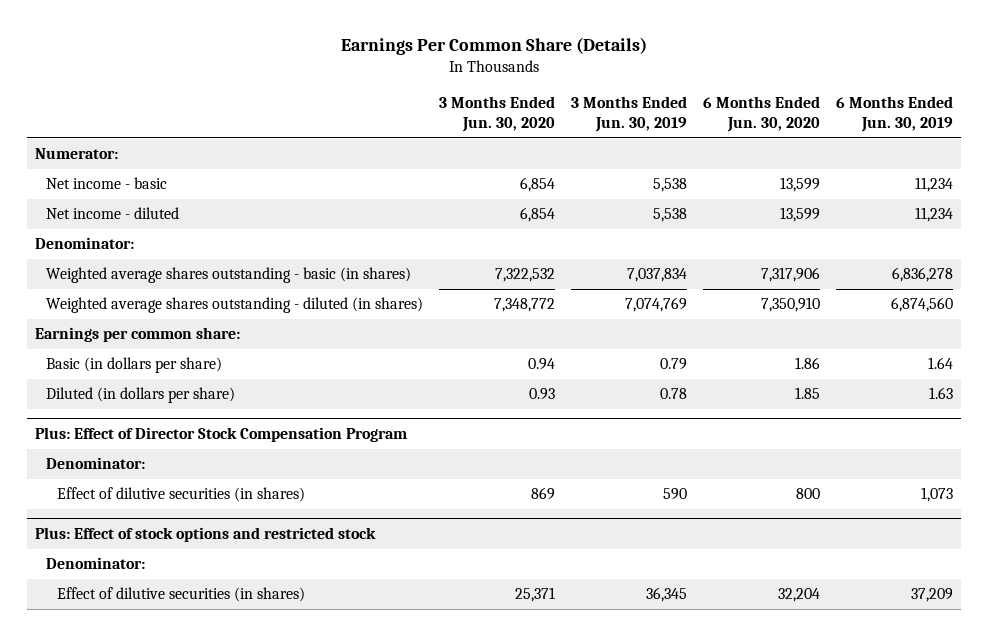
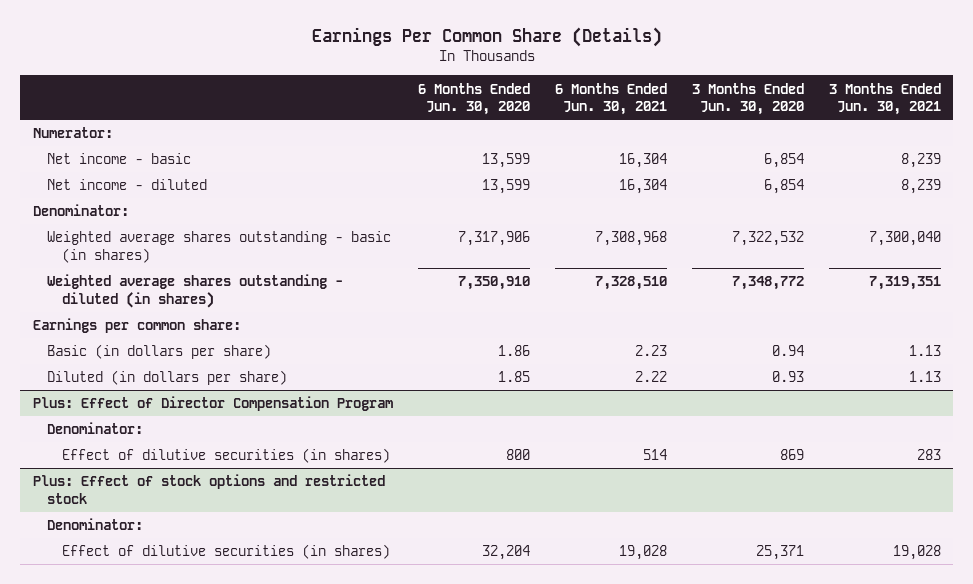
[570,96,687,133] 3 Months Ended Jun. 30, 2019 -> none
[835,96,953,133] 6 Months Ended Jun. 30, 2019 -> none
none -> [554,82,667,116] 6 Months Ended Jun. 30, 2021
none -> [828,82,941,116] 3 Months Ended Jun. 30, 2021
[34,427,407,443] Plus: Effect of Director Stock Compensation Program -> [32,396,393,412] Plus: Effect of Director Compensation Program

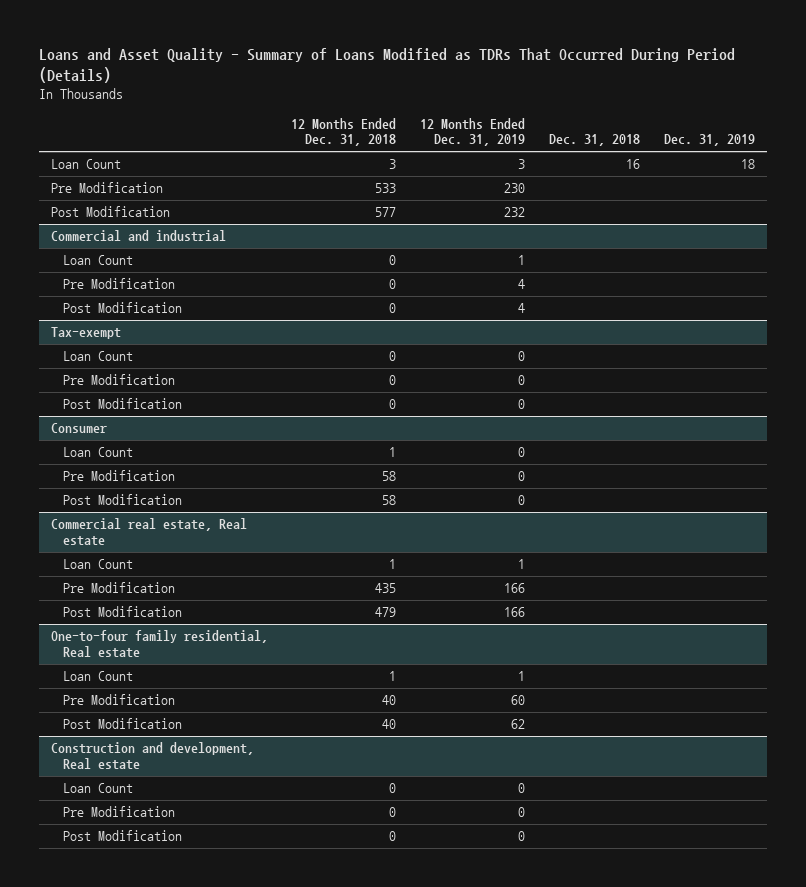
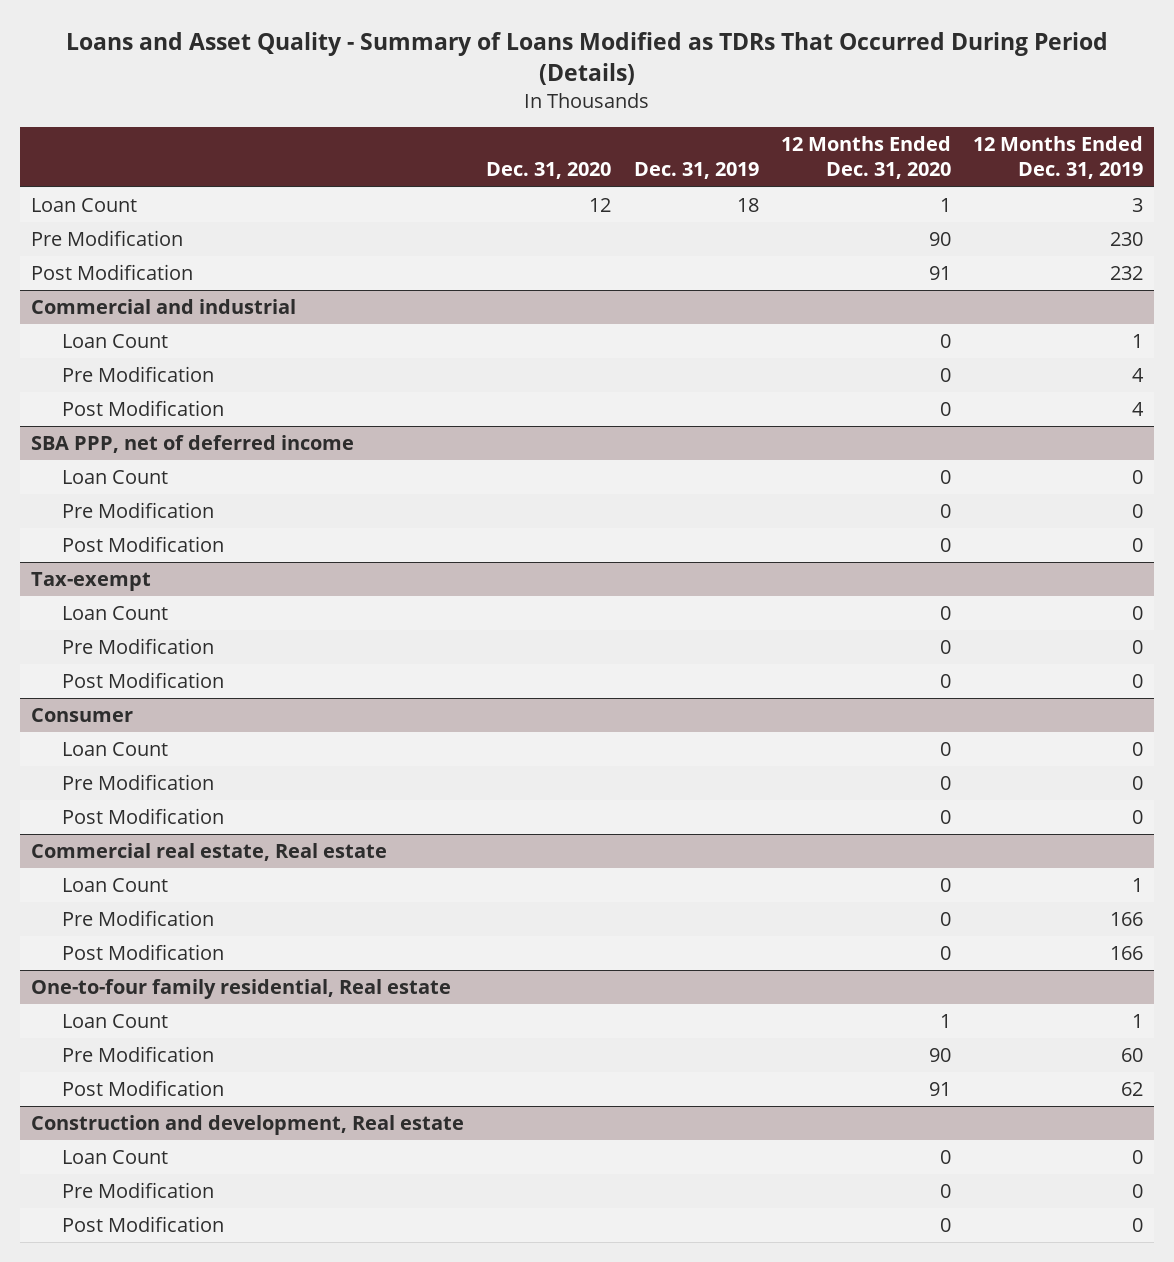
[291,117,397,147] 12 Months Ended Dec. 31, 2018 -> none
[549,134,641,147] Dec. 31, 2018 -> none
none -> [486,162,612,180] Dec. 31, 2020
none -> [780,136,951,180] 12 Months Ended Dec. 31, 2020
none -> [31,435,355,454] SBA PPP, net of deferred income
none -> [62,470,169,485] Loan Count
none -> [62,502,215,519] Pre Modification
none -> [62,536,225,553] Post Modification

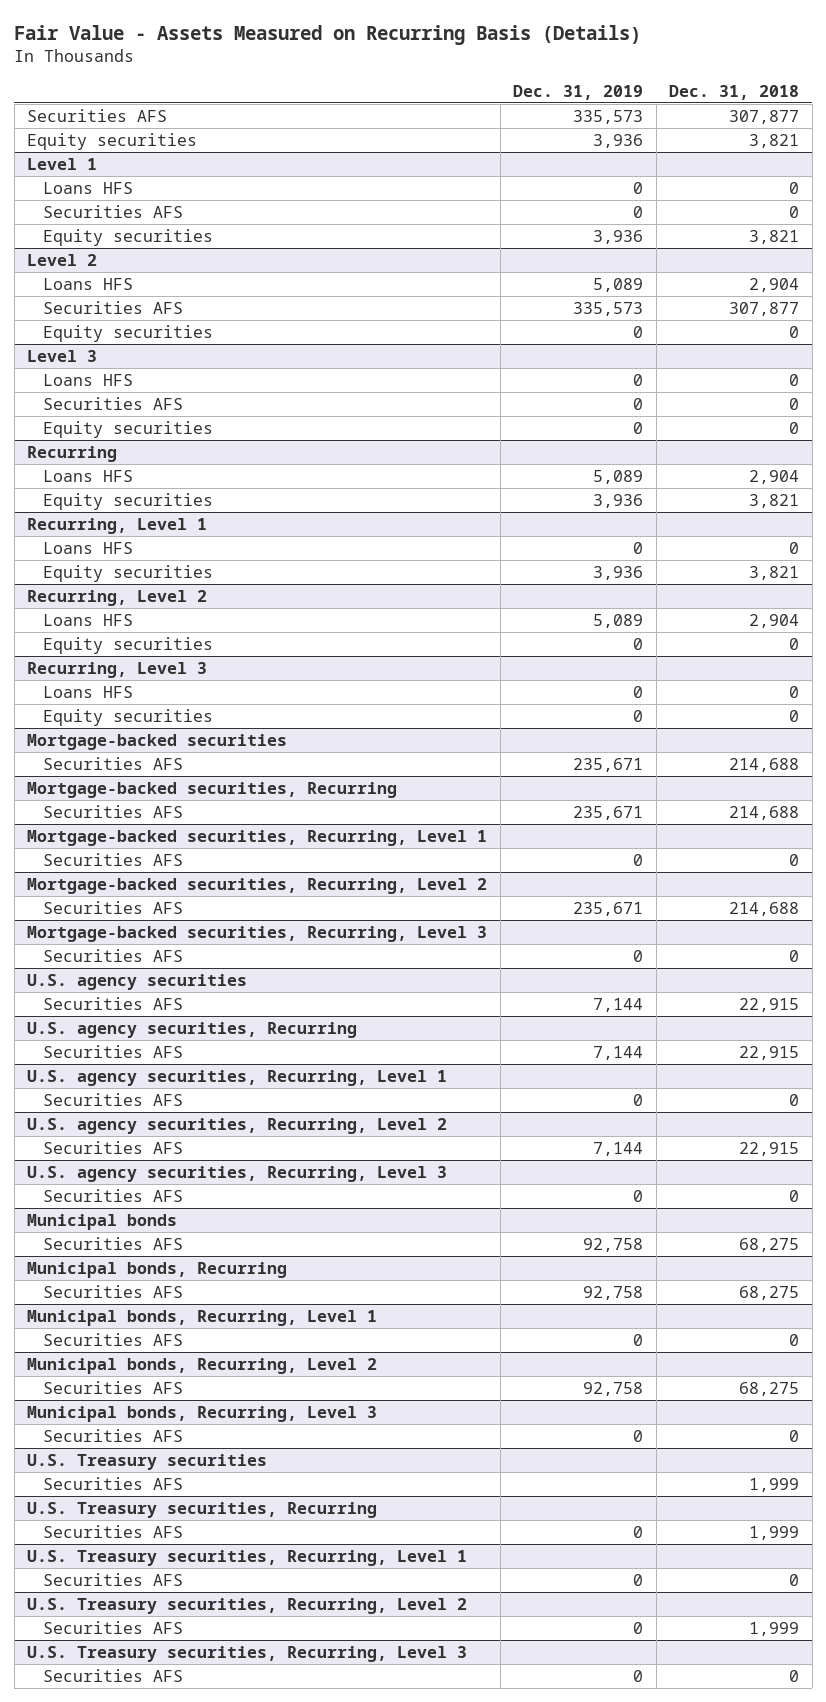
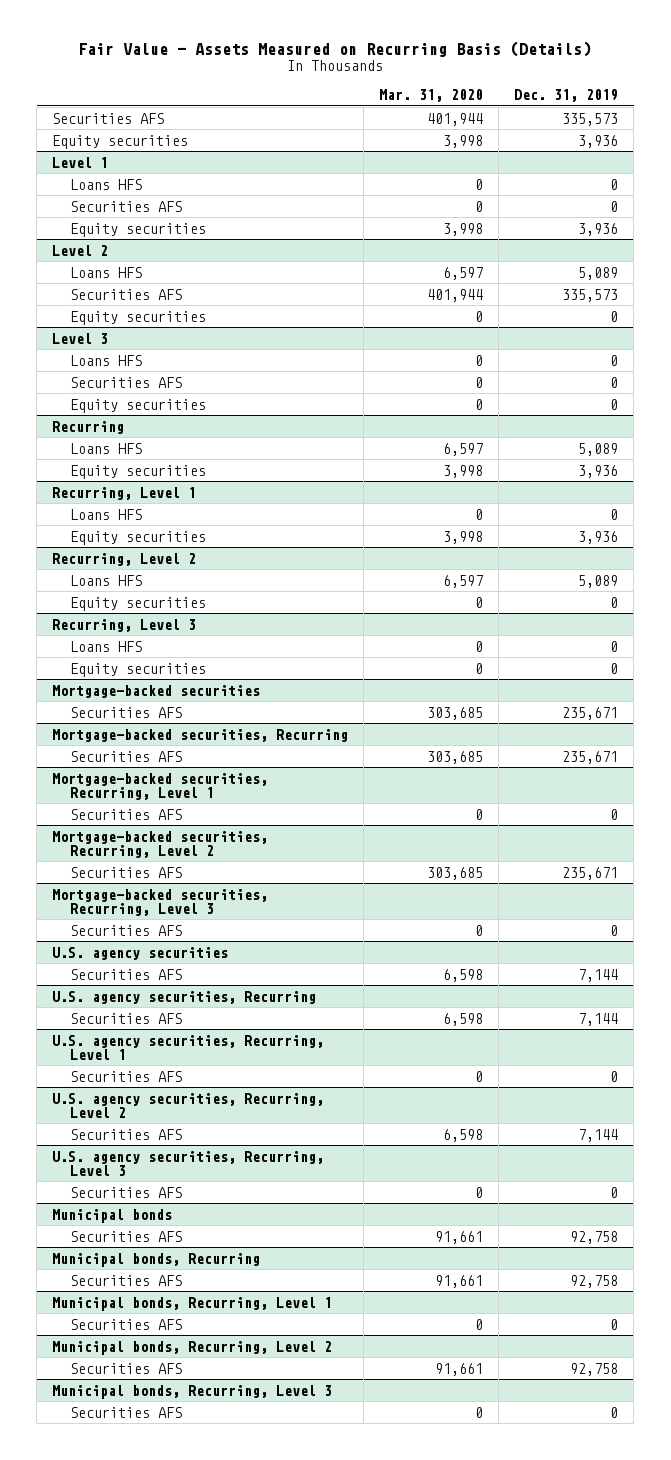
[669,84,800,100] Dec. 31, 2018 -> none
none -> [379,88,484,102] Mar. 31, 2020
[27,1453,268,1470] U.S. Treasury securities -> none
[43,1476,184,1490] Securities AFS -> none
[27,1501,378,1518] U.S. Treasury securities, Recurring -> none
[43,1524,184,1538] Securities AFS -> none
[27,1549,468,1566] U.S. Treasury securities, Recurring, Level 1 -> none
[43,1572,184,1586] Securities AFS -> none
[27,1597,468,1614] U.S. Treasury securities, Recurring, Level 2 -> none
[43,1620,184,1634] Securities AFS -> none
[27,1645,468,1662] U.S. Treasury securities, Recurring, Level 3 -> none
[43,1668,184,1682] Securities AFS -> none

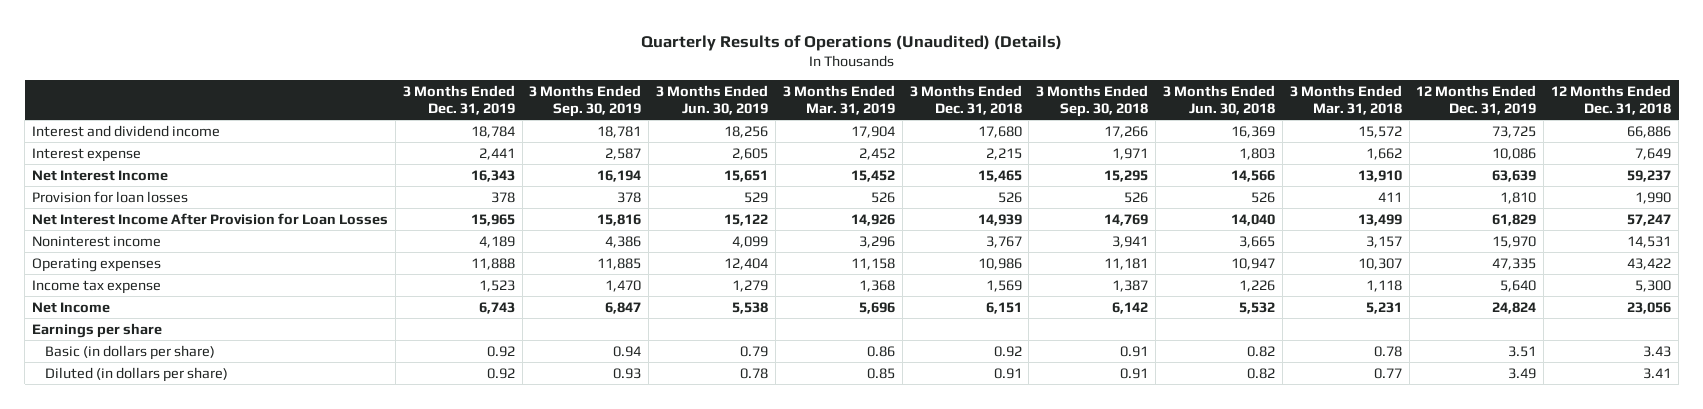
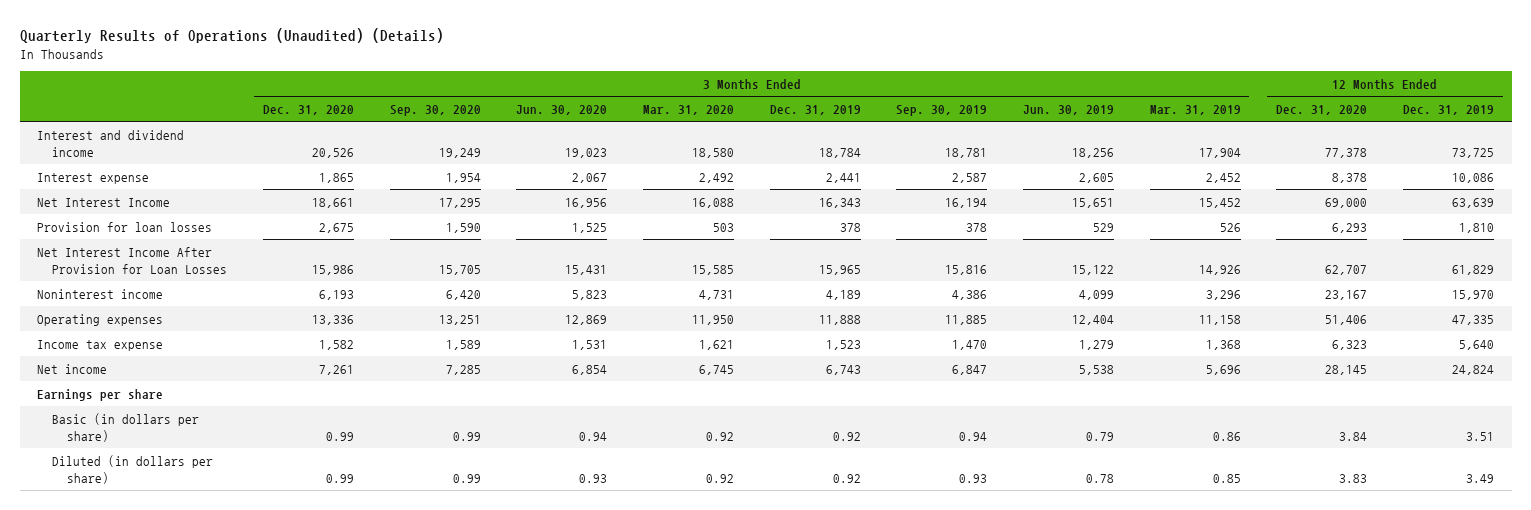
[909,84,1022,115] 3 Months Ended Dec. 31, 2018 -> none
[1036,84,1149,117] 3 Months Ended Sep. 30, 2018 -> none
[1162,84,1275,115] 3 Months Ended Jun. 30, 2018 -> none
[1289,84,1402,115] 3 Months Ended Mar. 31, 2018 -> none
[1551,84,1672,115] 12 Months Ended Dec. 31, 2018 -> none
none -> [262,104,354,115] Dec. 31, 2020
none -> [389,104,481,116] Sep. 30, 2020
none -> [516,104,608,115] Jun. 30, 2020
none -> [642,104,734,115] Mar. 31, 2020
none -> [1276,104,1368,115] Dec. 31, 2020
[31,301,110,313] Net Income -> [37,363,108,374] Net income

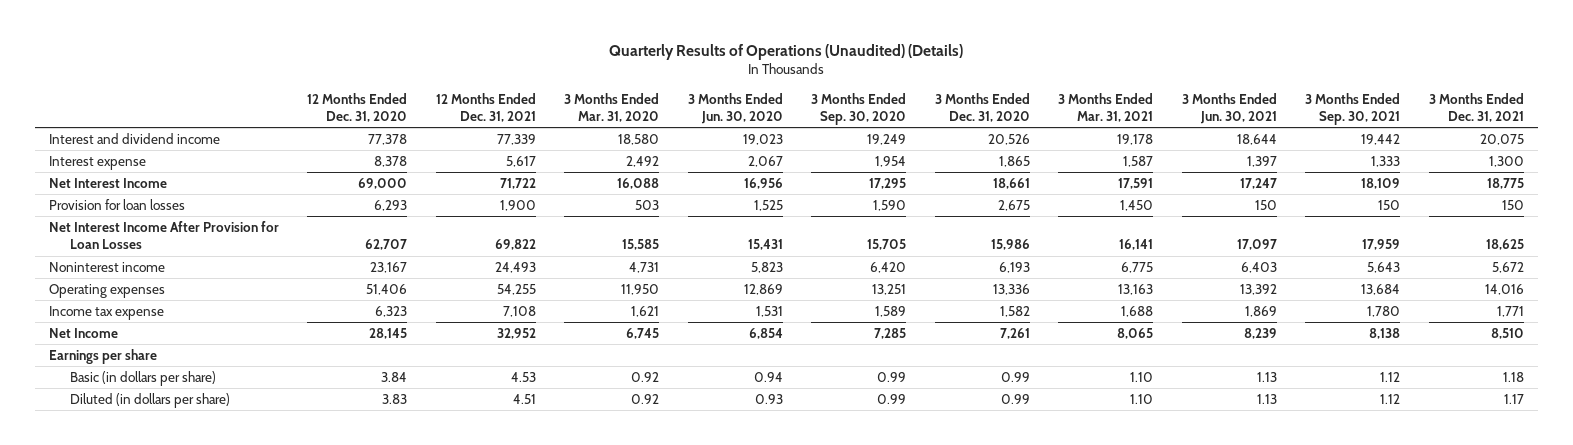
[769,104,861,115] Dec. 31, 2019 -> none
[896,104,988,116] Sep. 30, 2019 -> none
[1022,104,1114,115] Jun. 30, 2019 -> none
[1149,104,1241,115] Mar. 31, 2019 -> none
[1402,104,1494,115] Dec. 31, 2019 -> none
none -> [435,92,536,123] 12 Months Ended Dec. 31, 2021
none -> [1058,92,1154,123] 3 Months Ended Mar. 31, 2021
none -> [1181,92,1277,125] 3 Months Ended Jun. 30, 2021
none -> [1305,92,1401,126] 3 Months Ended Sep. 30, 2021
none -> [1428,92,1524,123] 3 Months Ended Dec. 31, 2021
[37,363,108,374] Net income -> [48,327,118,338] Net Income

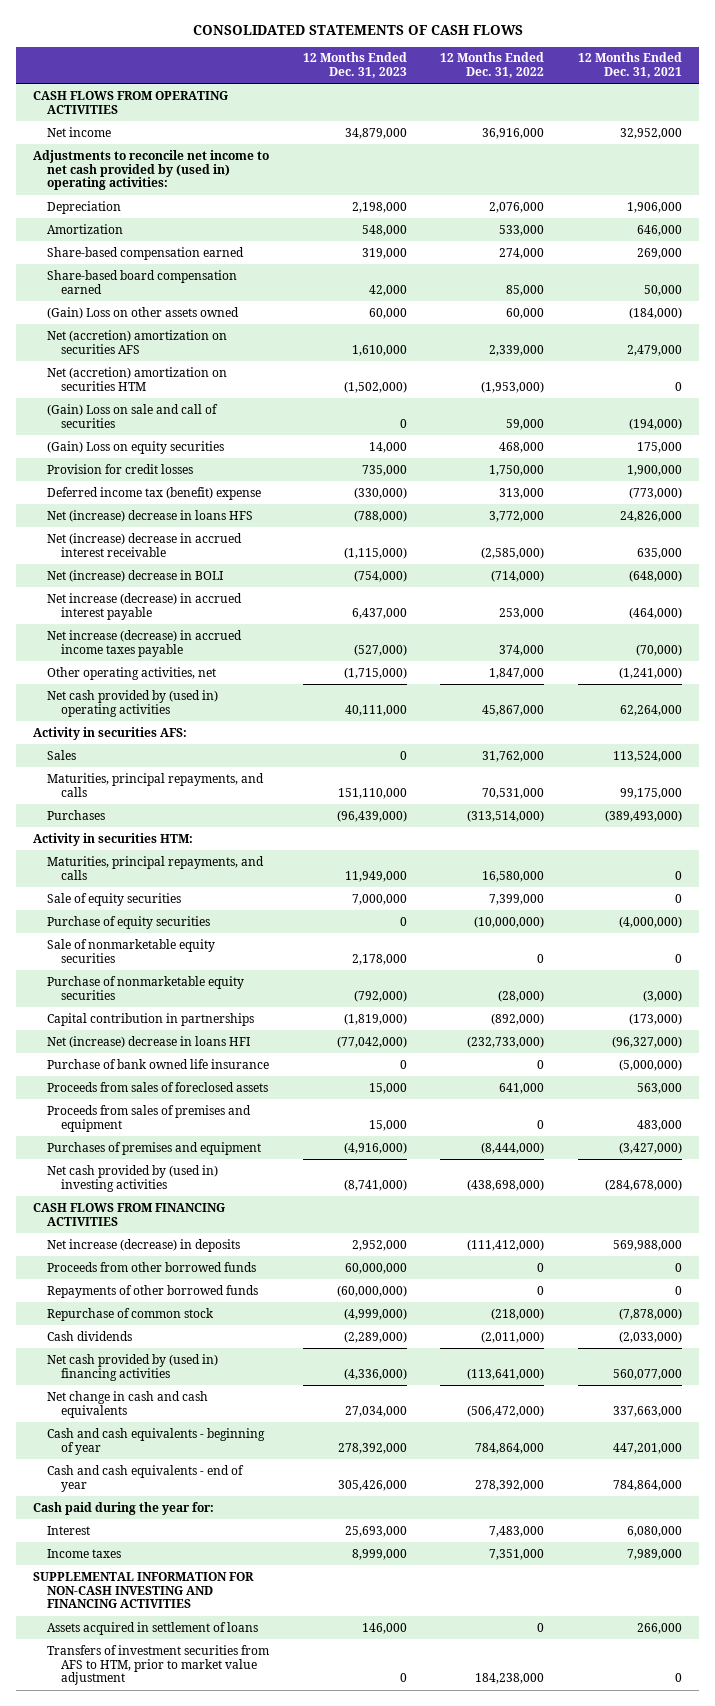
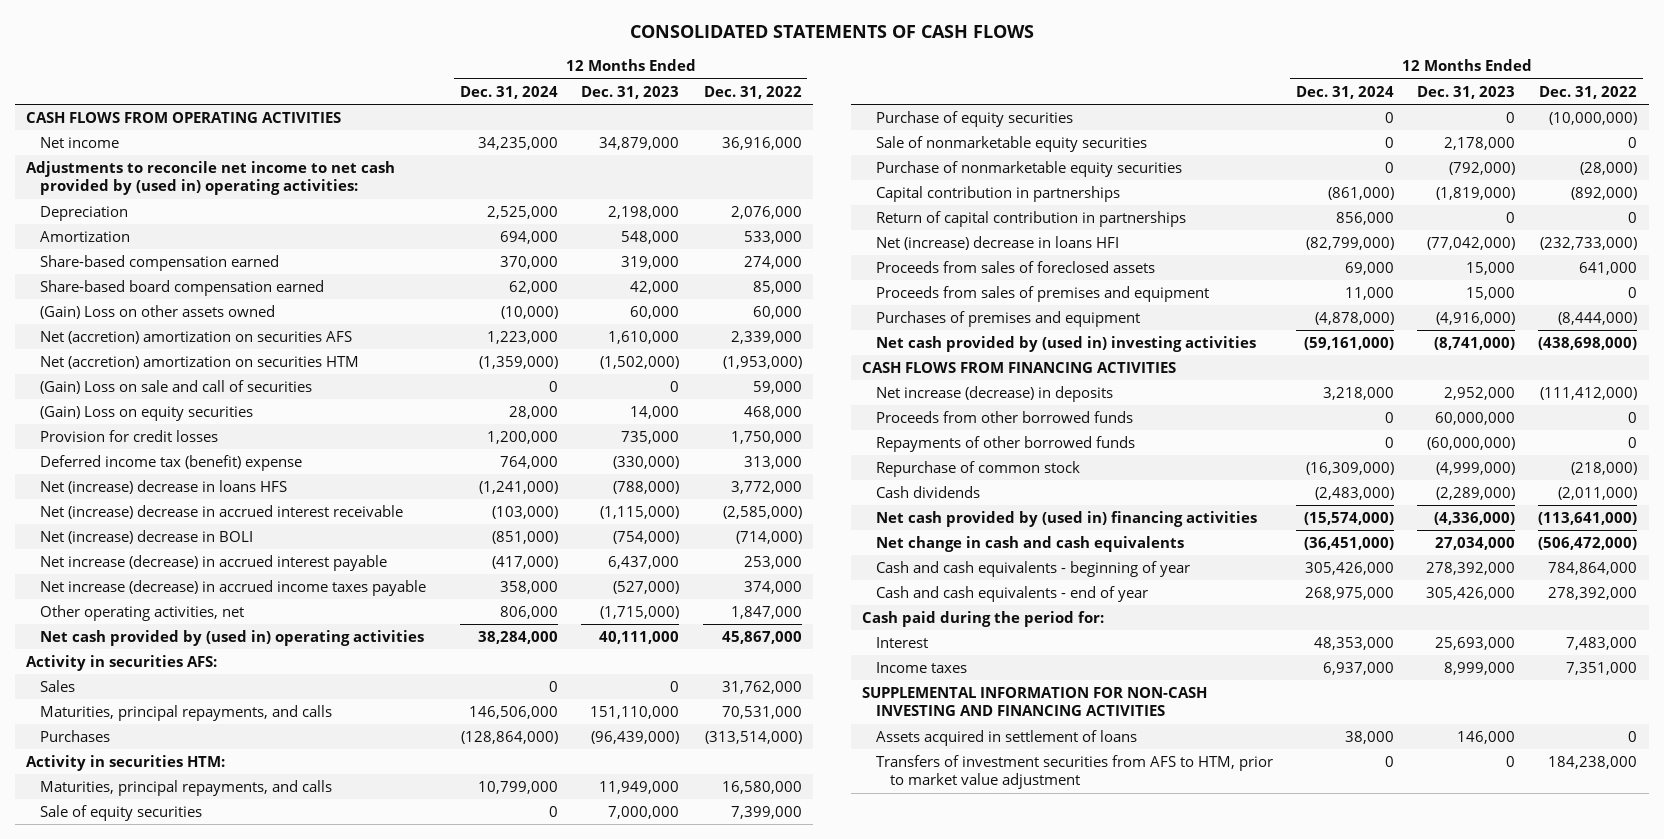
[578,52,683,79] 12 Months Ended Dec. 31, 2021 -> none
none -> [460,85,559,99] Dec. 31, 2024
none -> [875,211,1186,228] Return of capital contribution in partnerships
[47,1058,270,1069] Purchase of bank owned life insurance -> none
[33,1501,215,1515] Cash paid during the year for: -> [862,611,1105,628] Cash paid during the period for:

